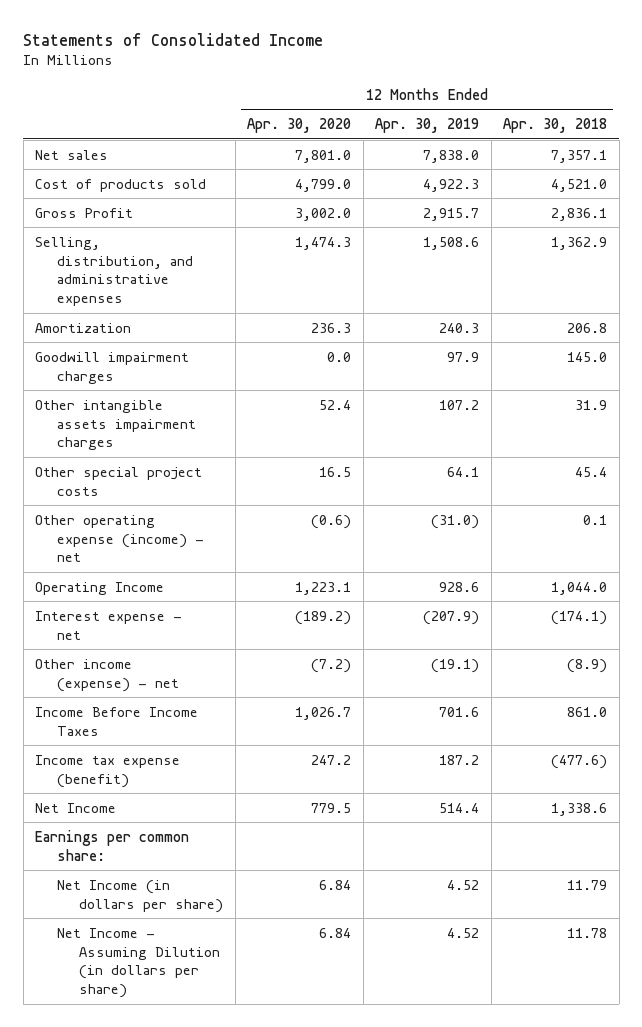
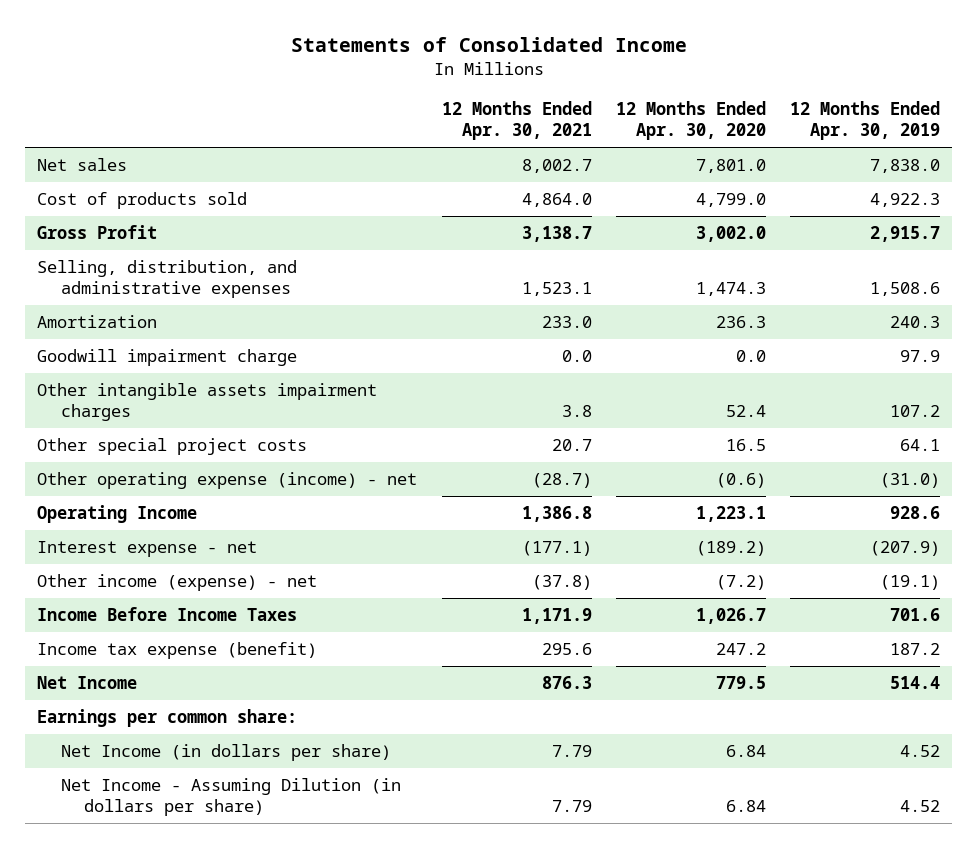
[503,118,608,134] Apr. 30, 2018 -> none
none -> [441,101,592,141] 12 Months Ended Apr. 30, 2021
[35,351,190,384] Goodwill impairment charges -> [37,349,298,367] Goodwill impairment charge

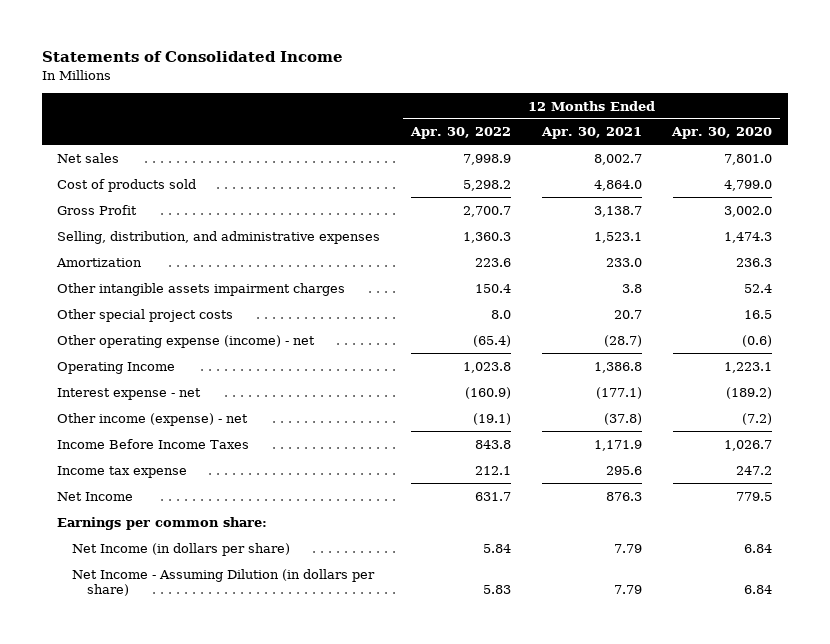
[789,101,940,141] 12 Months Ended Apr. 30, 2019 -> none
none -> [409,127,511,140] Apr. 30, 2022
[37,349,298,367] Goodwill impairment charge -> none
[37,642,318,660] Income tax expense (benefit) -> [57,465,188,478] Income tax expense

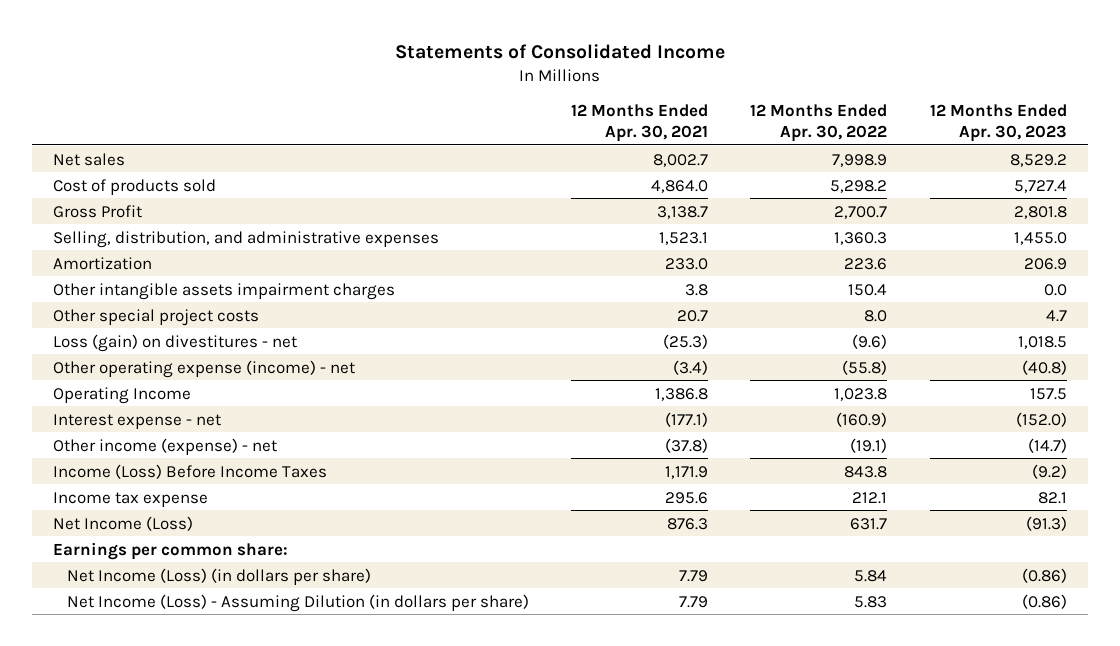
[671,127,773,140] Apr. 30, 2020 -> none
none -> [929,104,1067,142] 12 Months Ended Apr. 30, 2023
none -> [52,333,297,352] Loss (gain) on divestitures - net
[472,334,511,347] (65.4) -> [842,359,888,375] (55.8)
[603,334,642,347] (28.7) -> [673,359,709,375] (3.4)
[57,438,250,449] Income Before Income Taxes -> [52,463,327,479] Income (Loss) Before Income Taxes
[57,491,134,501] Net Income -> [52,515,193,531] Net Income (Loss)
[72,542,291,556] Net Income (in dollars per share) -> [66,567,371,585] Net Income (Loss) (in dollars per share)
[72,568,376,597] Net Income - Assuming Dilution (in dollars per share) -> [66,593,529,612] Net Income (Loss) - Assuming Dilution (in dollars per share)

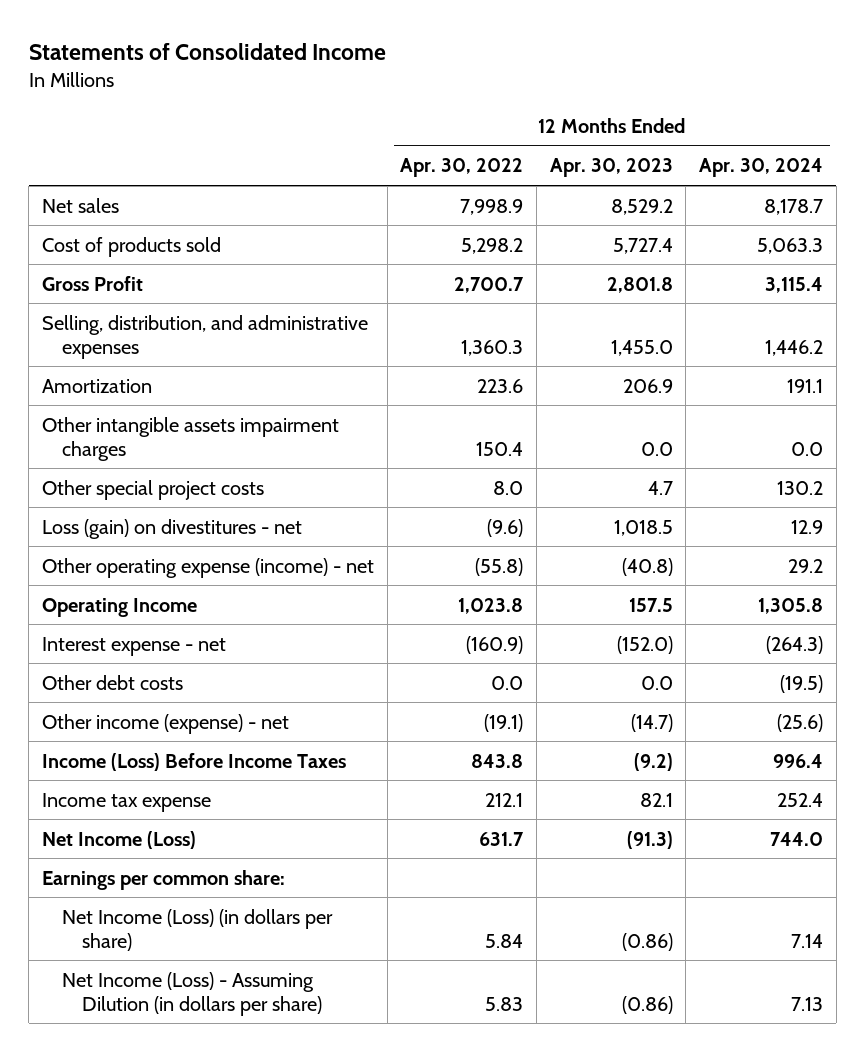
[571,104,709,142] 12 Months Ended Apr. 30, 2021 -> none
none -> [699,158,824,178] Apr. 30, 2024
none -> [41,674,183,690] Other debt costs

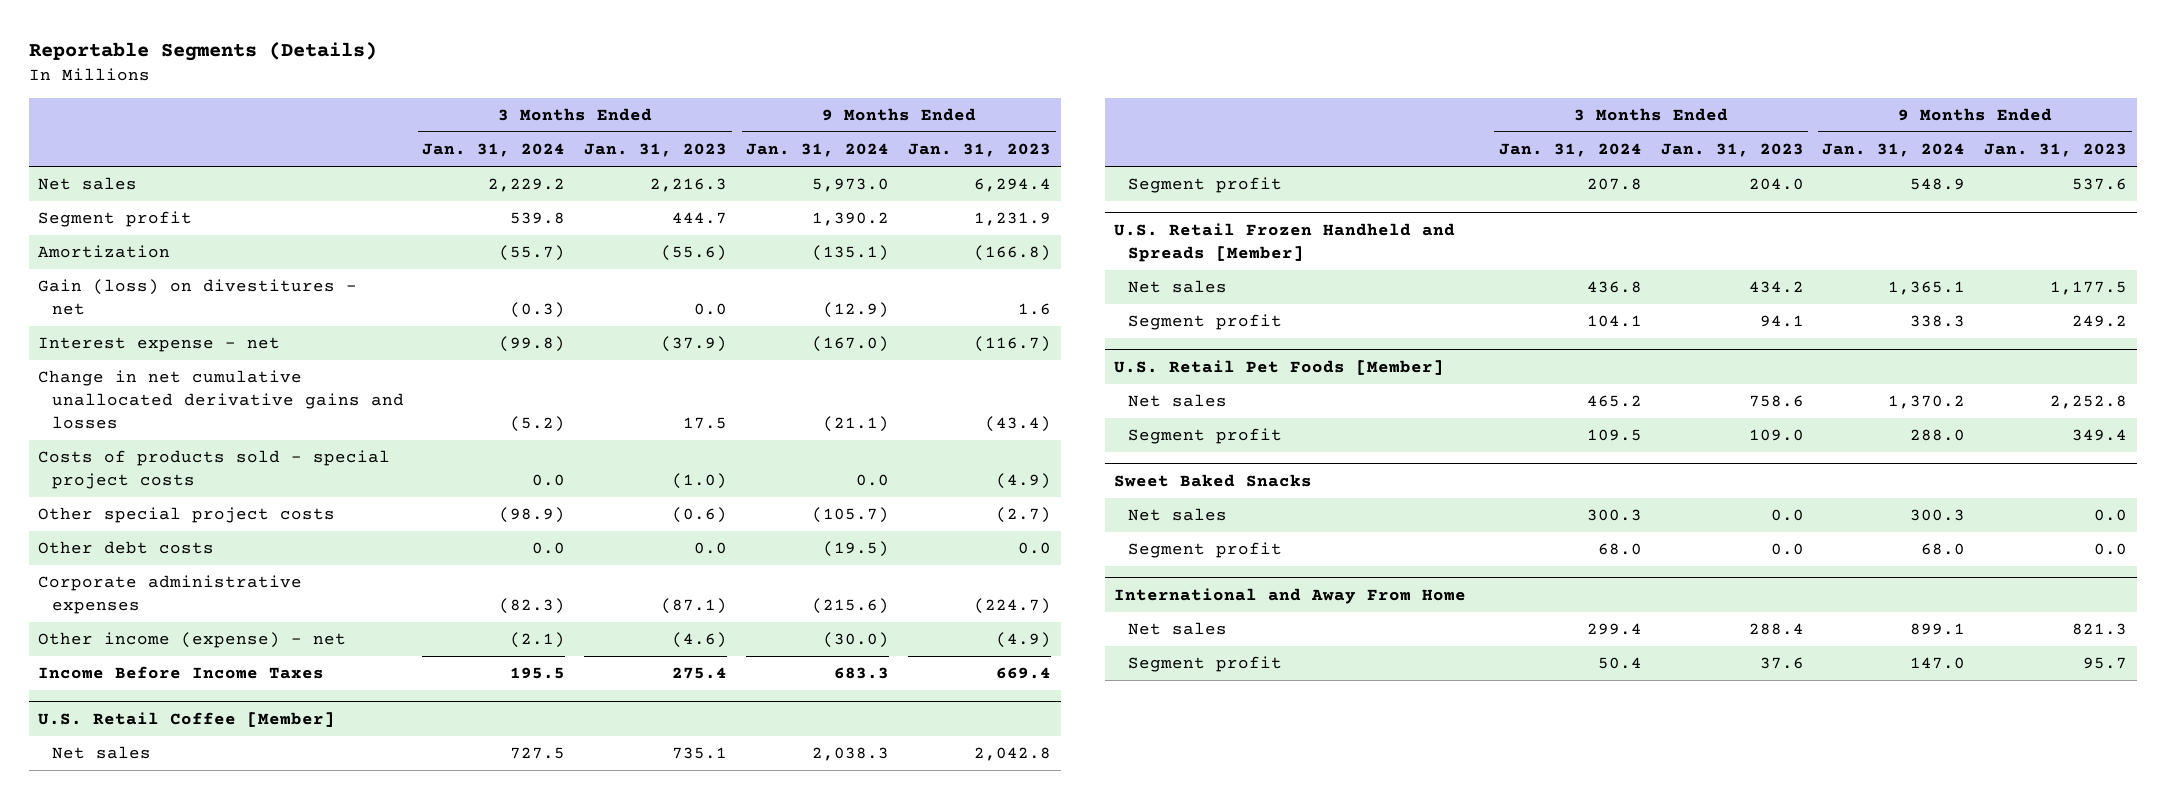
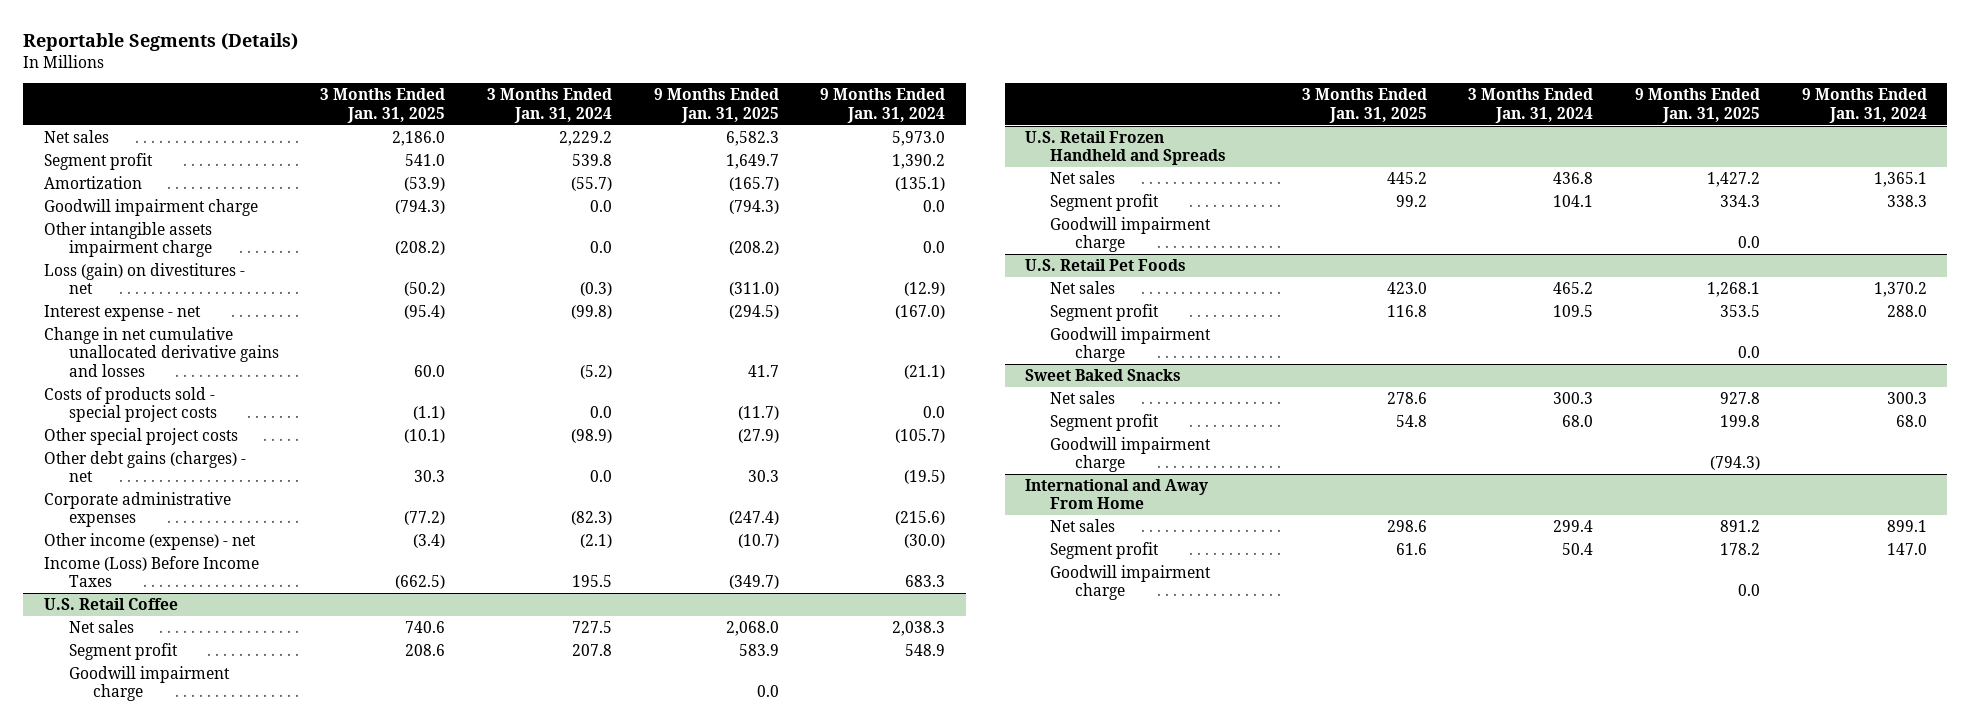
[584,143,728,158] Jan. 31, 2023 -> none
[908,143,1052,158] Jan. 31, 2023 -> none
none -> [320,88,446,123] 3 Months Ended Jan. 31, 2025
none -> [653,88,779,123] 9 Months Ended Jan. 31, 2025
none -> [44,198,259,216] Goodwill impairment charge
none -> [44,221,213,258] Other intangible assets impairment charge
[38,279,358,316] Gain (loss) on divestitures - net -> [44,262,246,295] Loss (gain) on divestitures - net
[38,541,215,555] Other debt costs -> [44,450,247,483] Other debt gains (charges) - net
[38,666,325,680] Income Before Income Taxes -> [44,555,260,588] Income (Loss) Before Income Taxes
[38,711,336,727] U.S. Retail Coffee [Member] -> [44,597,179,610] U.S. Retail Coffee
none -> [68,665,230,702] Goodwill impairment charge
[1114,222,1456,262] U.S. Retail Frozen Handheld and Spreads [Member] -> [1025,130,1226,166] U.S. Retail Frozen Handheld and Spreads
none -> [1049,216,1211,253] Goodwill impairment charge
[1114,359,1445,375] U.S. Retail Pet Foods [Member] -> [1025,258,1187,271] U.S. Retail Pet Foods
none -> [1049,326,1211,363] Goodwill impairment charge
none -> [1049,436,1211,473] Goodwill impairment charge
none -> [1049,564,1211,601] Goodwill impairment charge

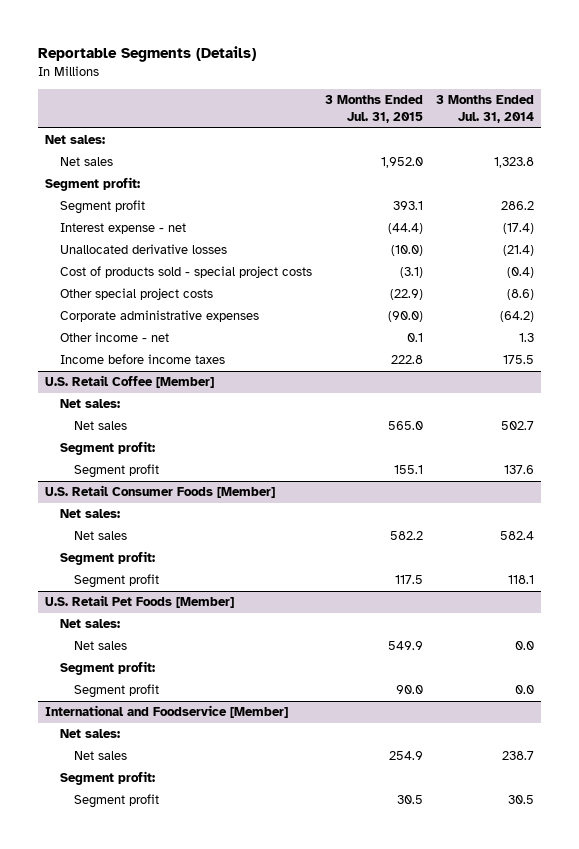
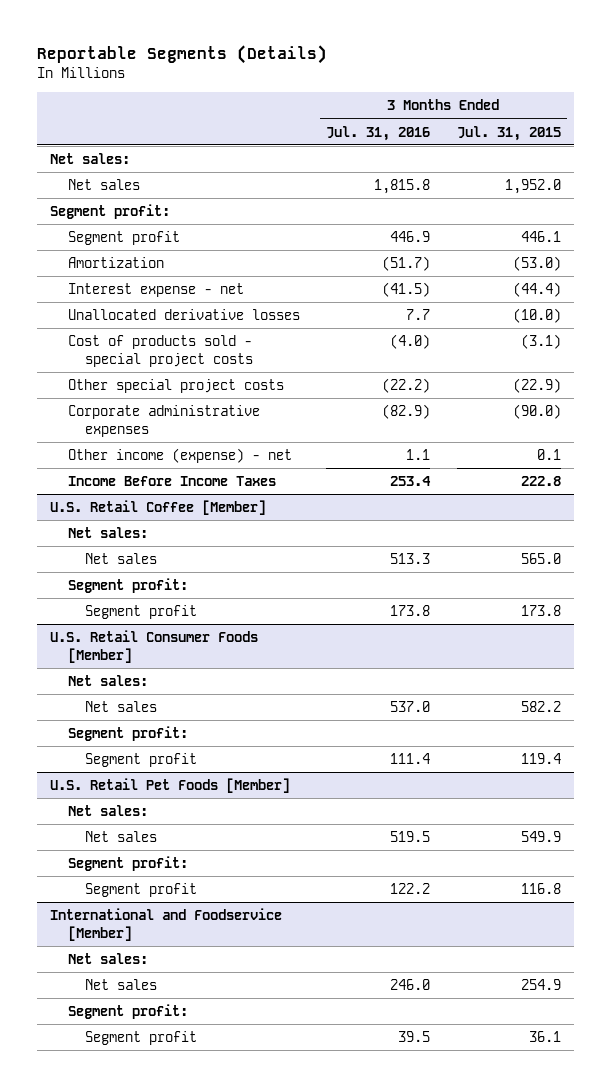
[436,95,535,123] 3 Months Ended Jul. 31, 2014 -> none
none -> [326,125,431,141] Jul. 31, 2016
[392,201,423,211] 393.1 -> [520,231,561,243] 446.1
none -> [67,257,164,269] Amortization
[59,332,169,343] Other income - net -> [67,448,292,464] Other income (expense) - net
[59,354,225,365] Income before income taxes -> [67,476,276,487] Income Before Income Taxes
[393,465,423,475] 155.1 -> [520,605,561,617] 173.8
[394,575,423,585] 117.5 -> [520,753,561,765] 119.4
[395,685,423,695] 90.0 -> [520,883,561,895] 116.8
[396,795,423,805] 30.5 -> [528,1031,561,1043] 36.1

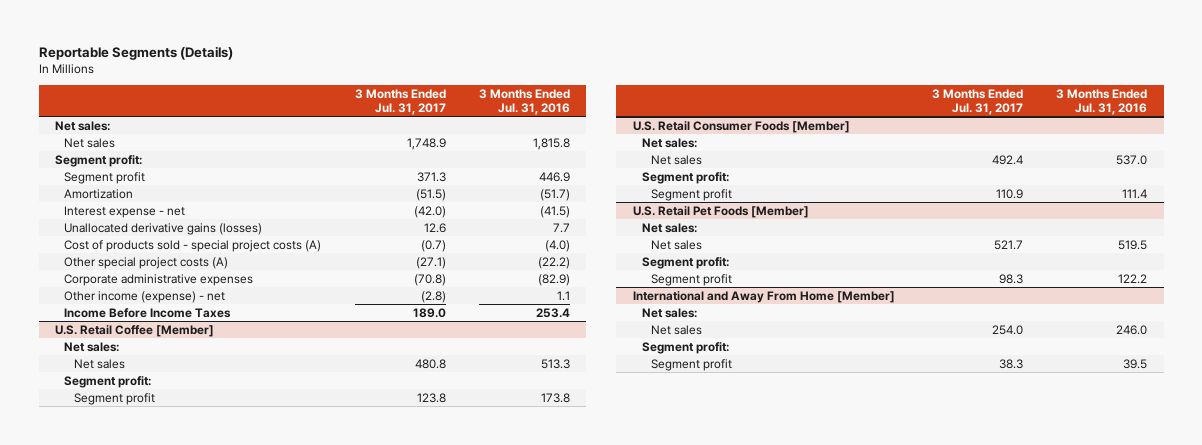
[456,125,561,141] Jul. 31, 2015 -> none
none -> [354,88,446,115] 3 Months Ended Jul. 31, 2017
[67,309,300,321] Unallocated derivative losses -> [64,222,263,235] Unallocated derivative gains (losses)
[67,335,254,368] Cost of products sold - special project costs -> [64,239,322,252] Cost of products sold - special project costs (A)
[67,379,284,394] Other special project costs -> [64,256,229,269] Other special project costs (A)
[50,908,283,942] International and Foodservice [Member] -> none
none -> [632,290,895,303] International and Away From Home [Member]

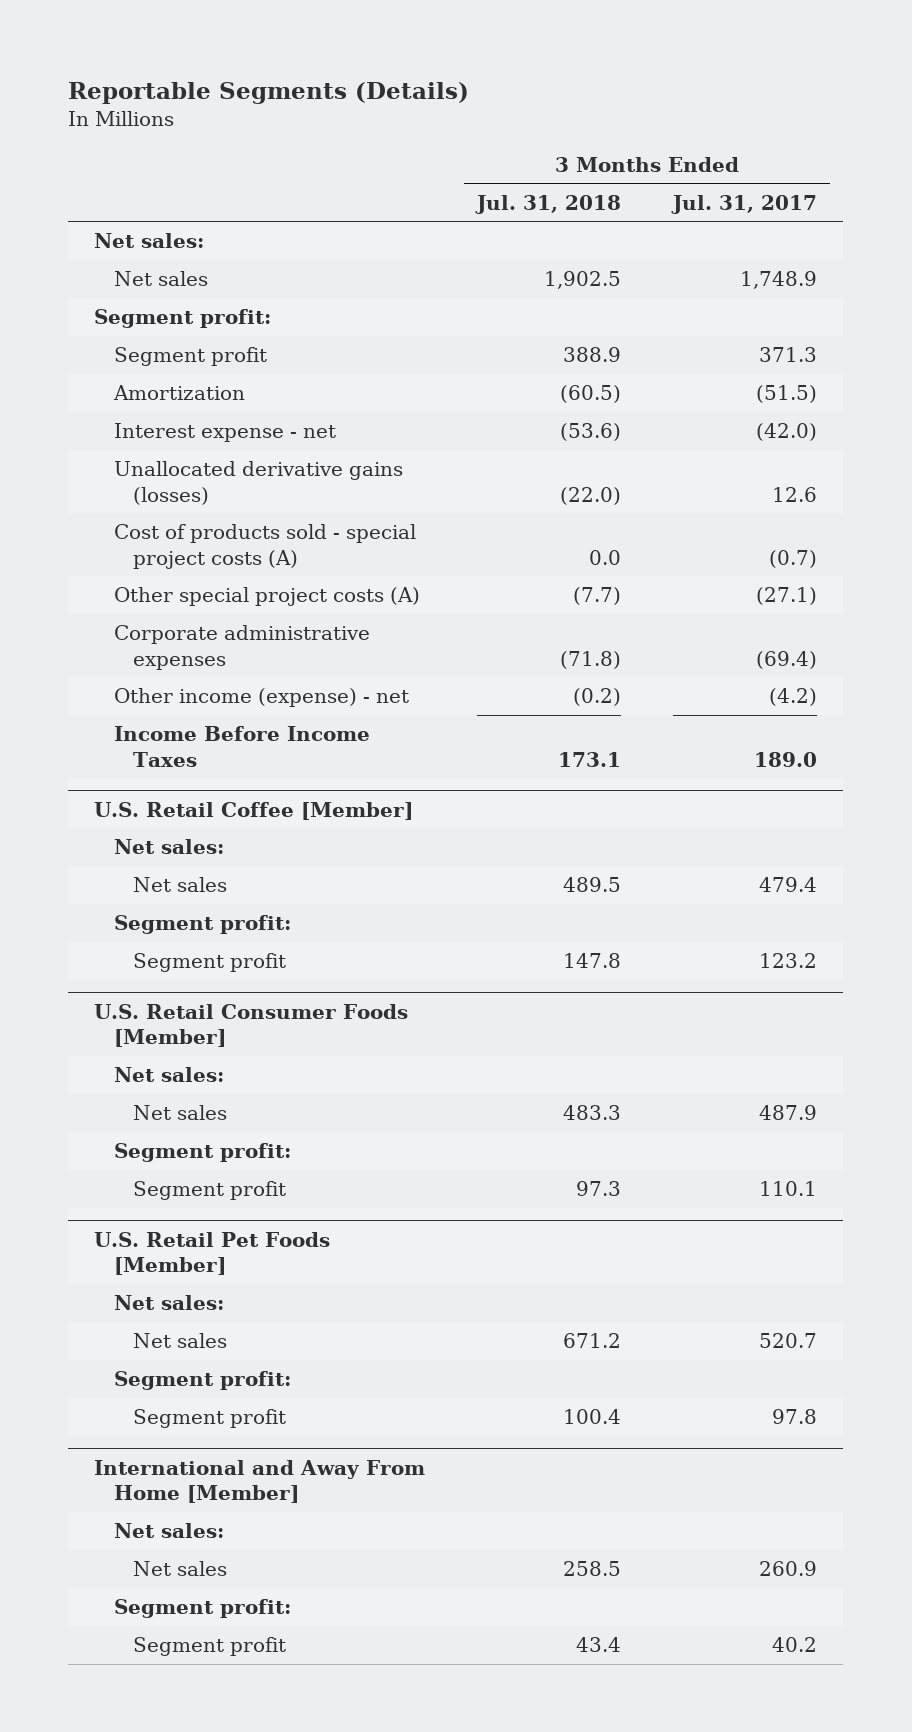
[478,88,570,115] 3 Months Ended Jul. 31, 2016 -> none
none -> [475,194,622,214] Jul. 31, 2018
[413,273,446,286] (70.8) -> [756,650,818,669] (69.4)
[420,290,446,303] (2.8) -> [769,688,818,707] (4.2)
[414,358,446,369] 480.8 -> [759,877,818,893] 479.4
[416,392,446,403] 123.8 -> [759,953,818,969] 123.2
[992,154,1024,165] 492.4 -> [759,1105,818,1121] 487.9
[996,188,1024,199] 110.9 -> [759,1181,818,1197] 110.1
[994,239,1024,250] 521.7 -> [759,1333,818,1349] 520.7
[999,273,1024,284] 98.3 -> [772,1409,818,1425] 97.8
[992,324,1024,335] 254.0 -> [759,1561,818,1577] 260.9
[999,358,1024,369] 38.3 -> [772,1637,818,1653] 40.2

